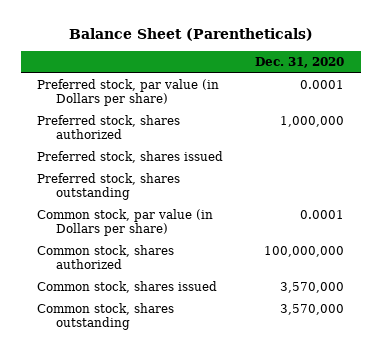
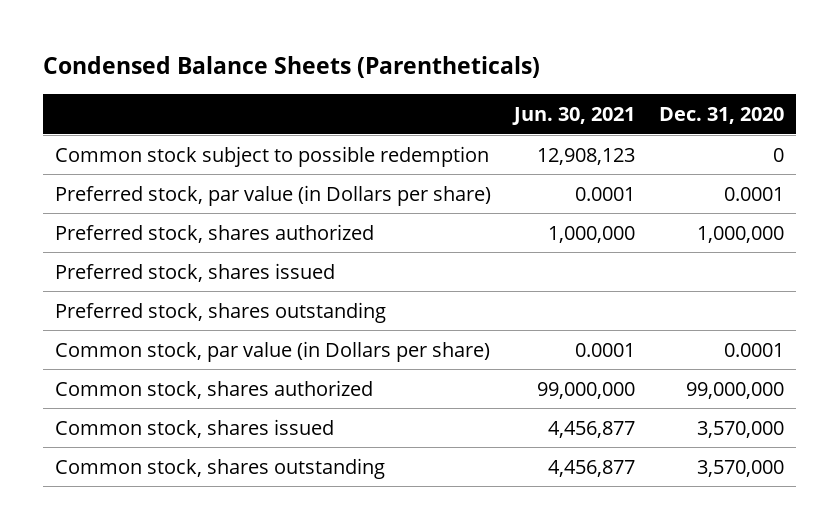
[68,28,313,42] Balance Sheet (Parentheticals) -> [42,56,540,79] Condensed Balance Sheets (Parentheticals)
none -> [512,107,636,126] Jun. 30, 2021
none -> [54,145,489,167] Common stock subject to possible redemption
[264,246,345,258] 100,000,000 -> [685,381,784,399] 99,000,000

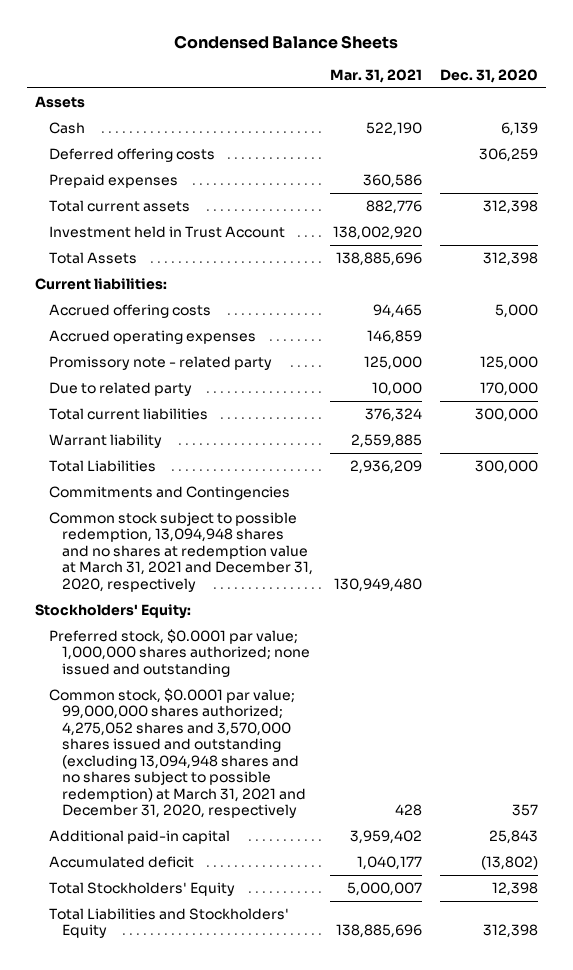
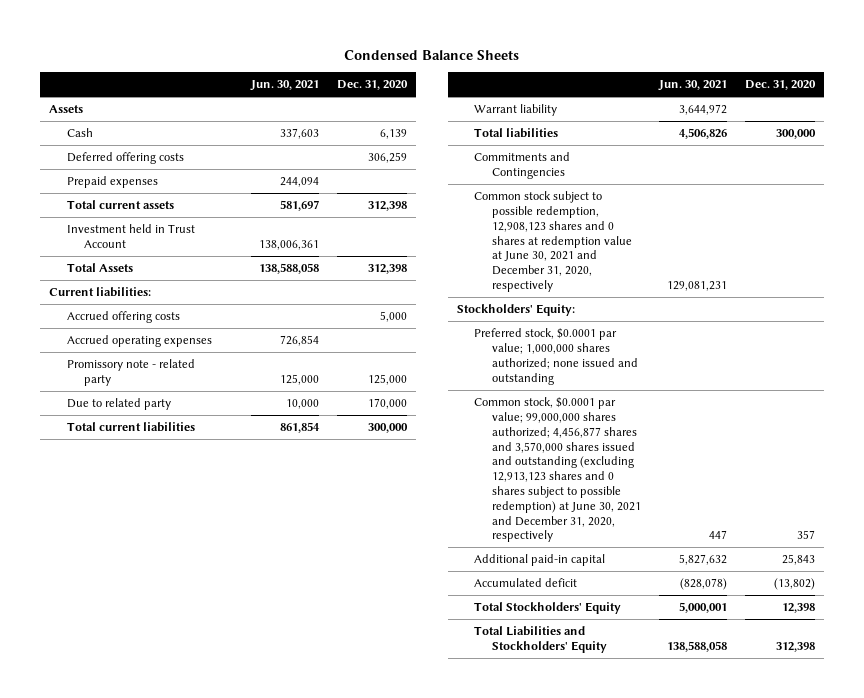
[330,69,423,84] Mar. 31, 2021 -> none
none -> [250,80,320,92] Jun. 30, 2021
[48,459,156,472] Total Liabilities -> [474,128,559,139] Total liabilities
[48,511,314,592] Common stock subject to possible redemption, 13,094,948 shares and no shares at redemption value at March 31, 2021 and December 31, 2020, respectively -> [474,191,632,292] Common stock subject to possible redemption, 12,908,123 shares and 0 shares at redemption value at June 30, 2021 and December 31, 2020, respectively
[48,687,307,819] Common stock, $0.0001 par value; 99,000,000 shares authorized; 4,275,052 shares and 3,570,000 shares issued and outstanding (excluding 13,094,948 shares and no shares subject to possible redemption) at March 31, 2021 and December 31, 2020, respectively -> [474,397,641,543] Common stock, $0.0001 par value; 99,000,000 shares authorized; 4,456,877 shares and 3,570,000 shares issued and outstanding (excluding 12,913,123 shares and 0 shares subject to possible redemption) at June 30, 2021 and December 31, 2020, respectively

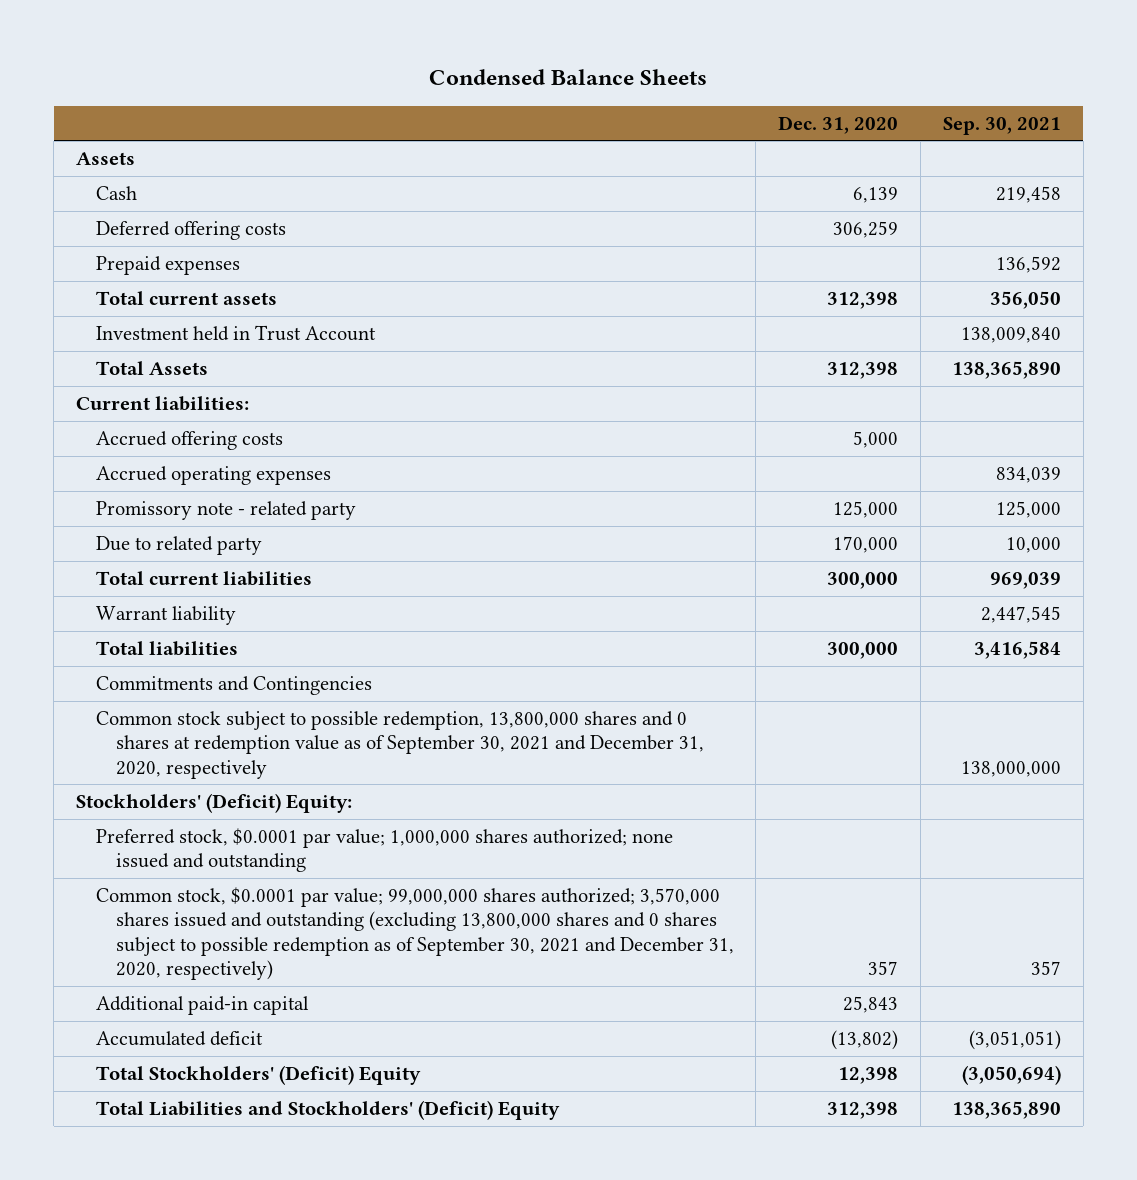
[250,80,320,92] Jun. 30, 2021 -> none
none -> [942,116,1061,135] Sep. 30, 2021
[474,191,632,292] Common stock subject to possible redemption, 12,908,123 shares and 0 shares at redemption value at June 30, 2021 and December 31, 2020, respectively -> [95,710,704,779] Common stock subject to possible redemption, 13,800,000 shares and 0 shares at redemption value as of September 30, 2021 and December 31, 2020, respectively
[456,304,575,317] Stockholders' Equity: -> [76,792,353,813] Stockholders' (Deficit) Equity:
[474,397,641,543] Common stock, $0.0001 par value; 99,000,000 shares authorized; 4,456,877 shares and 3,570,000 shares issued and outstanding (excluding 12,913,123 shares and 0 shares subject to possible redemption) at June 30, 2021 and December 31, 2020, respectively -> [95,886,734,980] Common stock, $0.0001 par value; 99,000,000 shares authorized; 3,570,000 shares issued and outstanding (excluding 13,800,000 shares and 0 shares subject to possible redemption as of September 30, 2021 and December 31, 2020, respectively)
[474,602,622,615] Total Stockholders' Equity -> [95,1064,421,1085] Total Stockholders' (Deficit) Equity
[474,626,607,654] Total Liabilities and Stockholders' Equity -> [95,1099,560,1120] Total Liabilities and Stockholders' (Deficit) Equity

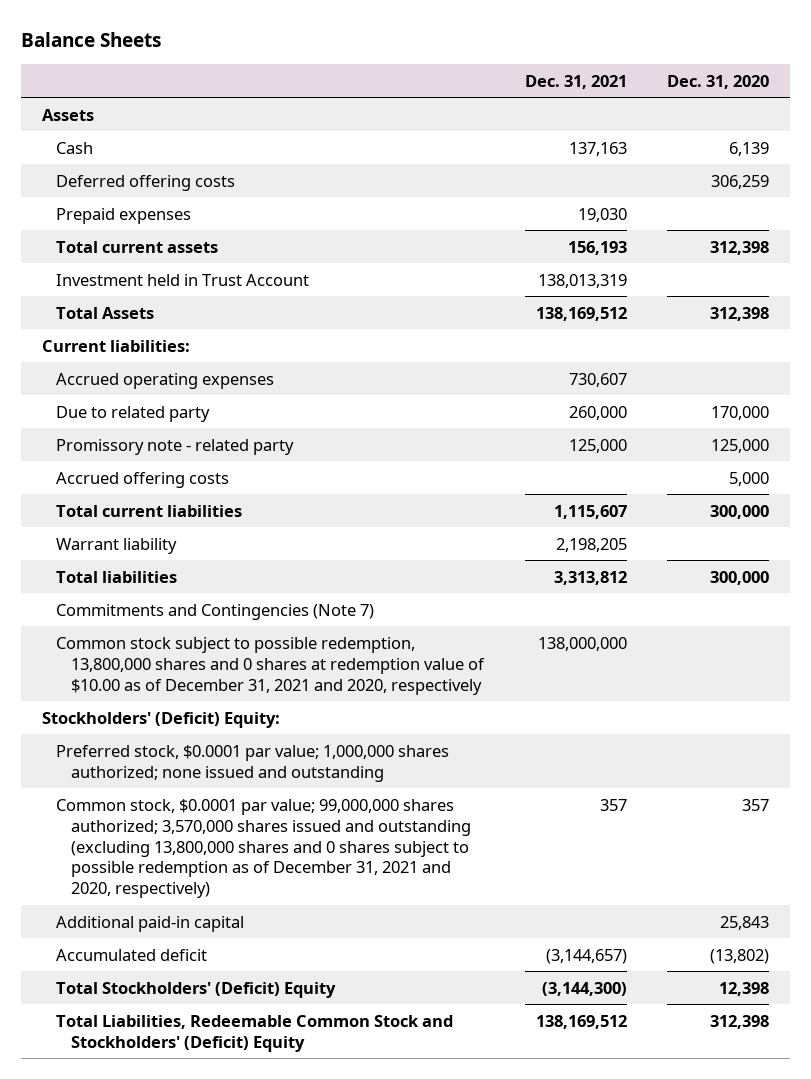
[429,69,708,86] Condensed Balance Sheets -> [21,32,162,48] Balance Sheets
[942,116,1061,135] Sep. 30, 2021 -> none
none -> [524,74,627,89] Dec. 31, 2021
[95,500,356,520] Promissory note - related party -> [56,438,295,455] Promissory note - related party
[95,430,283,450] Accrued offering costs -> [56,471,230,488] Accrued offering costs
[95,675,372,695] Commitments and Contingencies -> [56,603,375,620] Commitments and Contingencies (Note 7)
[95,710,704,779] Common stock subject to possible redemption, 13,800,000 shares and 0 shares at redemption value as of September 30, 2021 and December 31, 2020, respectively -> [56,636,485,695] Common stock subject to possible redemption, 13,800,000 shares and 0 shares at redemption value of $10.00 as of December 31, 2021 and 2020, respectively
[95,886,734,980] Common stock, $0.0001 par value; 99,000,000 shares authorized; 3,570,000 shares issued and outstanding (excluding 13,800,000 shares and 0 shares subject to possible redemption as of September 30, 2021 and December 31, 2020, respectively) -> [56,798,471,899] Common stock, $0.0001 par value; 99,000,000 shares authorized; 3,570,000 shares issued and outstanding (excluding 13,800,000 shares and 0 shares subject to possible redemption as of December 31, 2021 and 2020, respectively)
[95,1099,560,1120] Total Liabilities and Stockholders' (Deficit) Equity -> [56,1014,454,1052] Total Liabilities, Redeemable Common Stock and Stockholders' (Deficit) Equity

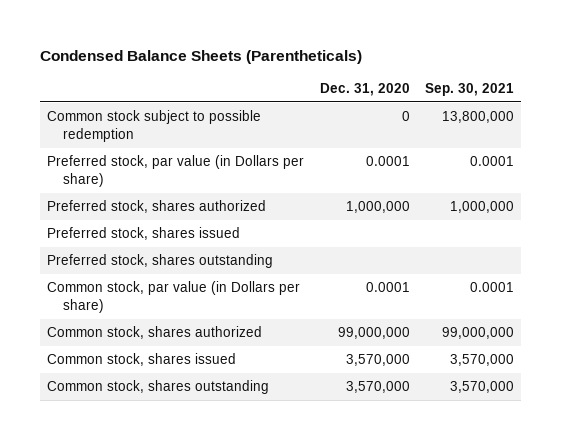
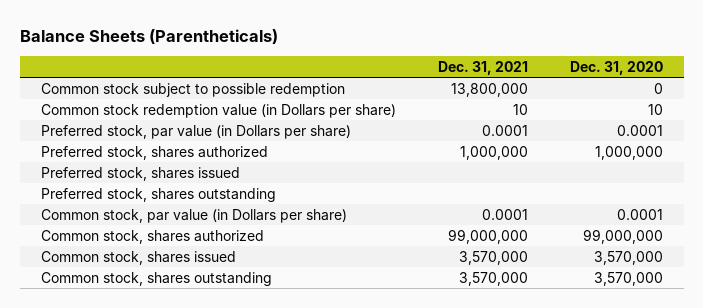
[39,49,362,64] Condensed Balance Sheets (Parentheticals) -> [19,28,278,44] Balance Sheets (Parentheticals)
[424,82,514,96] Sep. 30, 2021 -> none
none -> [437,60,528,75] Dec. 31, 2021
none -> [40,103,396,118] Common stock redemption value (in Dollars per share)

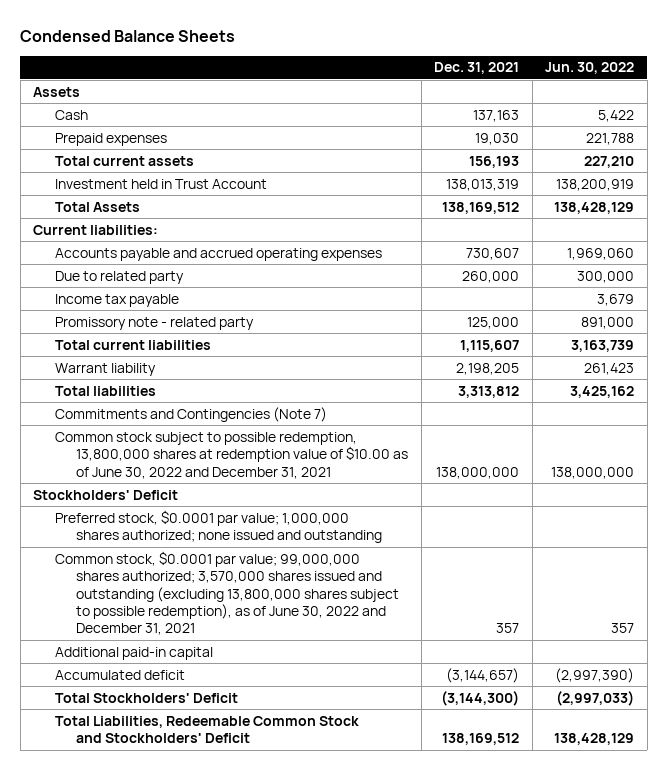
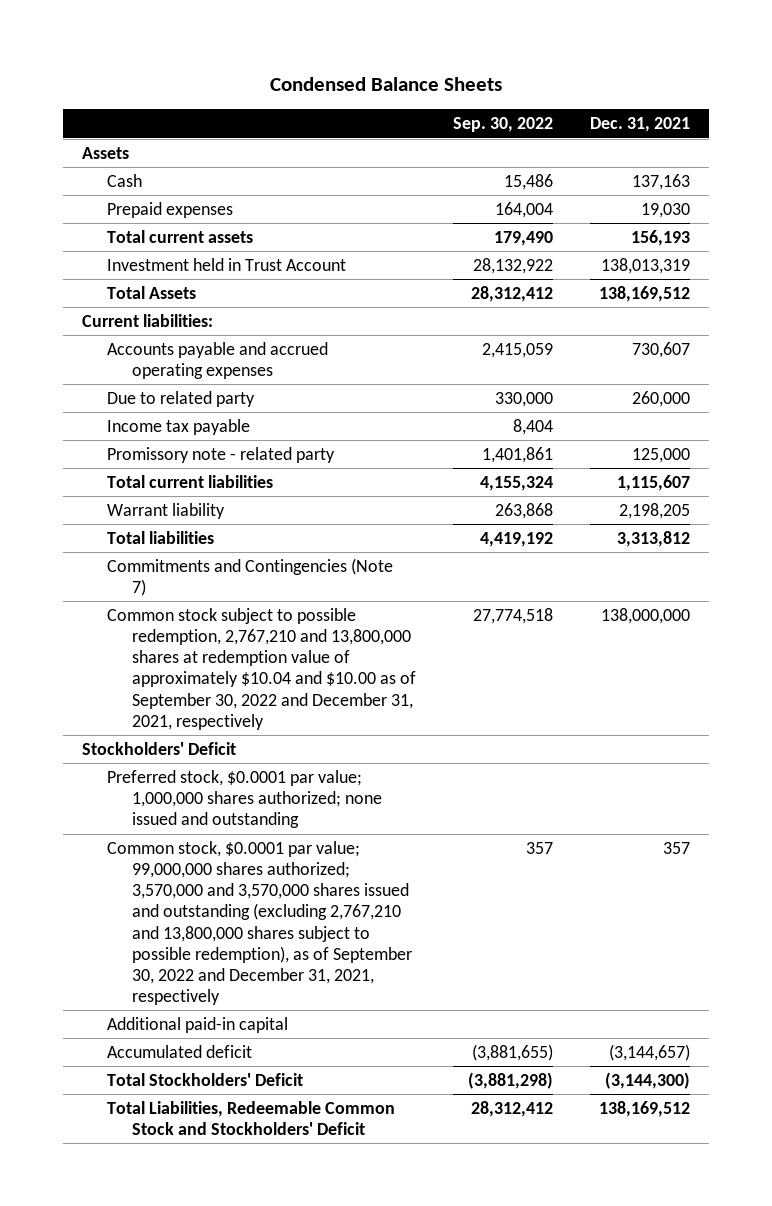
[545,62,635,75] Jun. 30, 2022 -> none
none -> [452,117,553,133] Sep. 30, 2022
[54,431,409,479] Common stock subject to possible redemption, 13,800,000 shares at redemption value of $10.00 as of June 30, 2022 and December 31, 2021 -> [106,608,416,730] Common stock subject to possible redemption, 2,767,210 and 13,800,000 shares at redemption value of approximately $10.04 and $10.00 as of September 30, 2022 and December 31, 2021, respectively
[54,550,400,636] Common stock, $0.0001 par value; 99,000,000 shares authorized; 3,570,000 shares issued and outstanding (excluding 13,800,000 shares subject to possible redemption), as of June 30, 2022 and December 31, 2021 -> [106,841,412,1005] Common stock, $0.0001 par value; 99,000,000 shares authorized; 3,570,000 and 3,570,000 shares issued and outstanding (excluding 2,767,210 and 13,800,000 shares subject to possible redemption), as of September 30, 2022 and December 31, 2021, respectively

